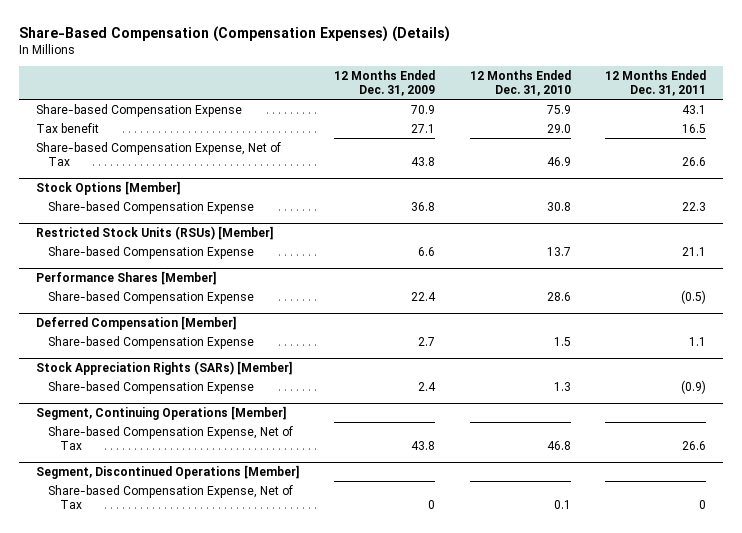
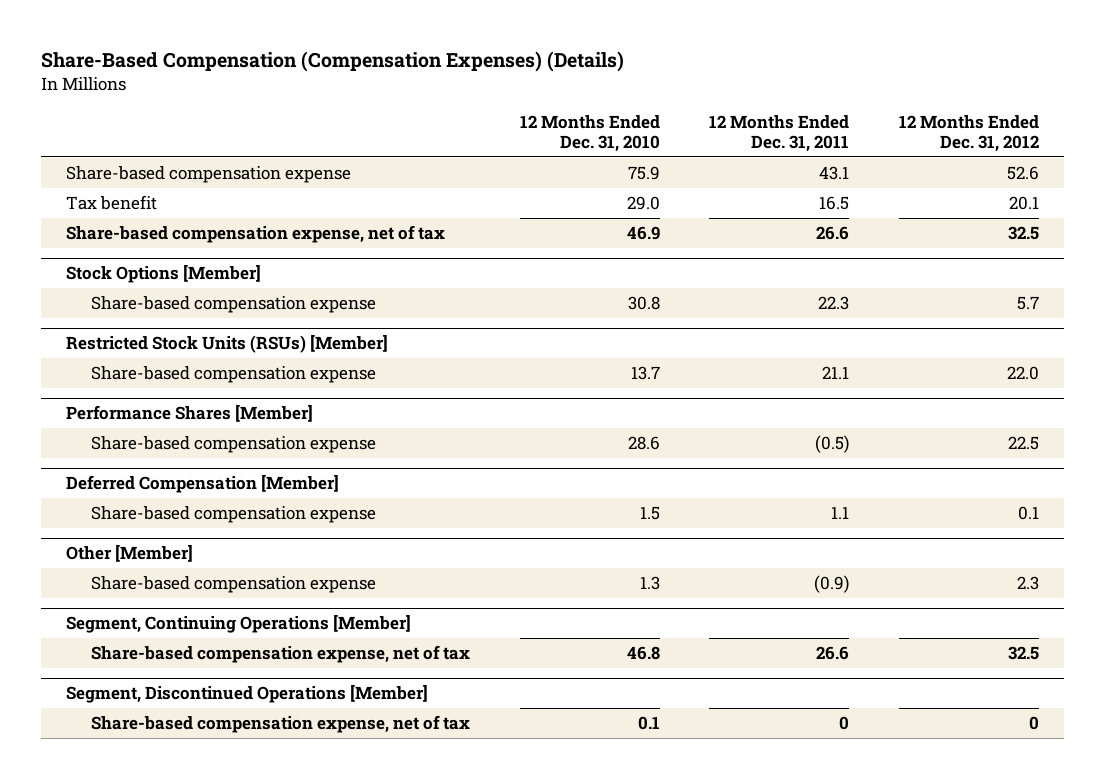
[334,69,436,97] 12 Months Ended Dec. 31, 2009 -> none
none -> [899,114,1040,152] 12 Months Ended Dec. 31, 2012
[36,103,243,117] Share-based Compensation Expense -> [65,166,351,184] Share-based compensation expense
[36,141,282,167] Share-based Compensation Expense, Net of Tax -> [65,225,445,244] Share-based compensation expense, net of tax
[47,200,254,214] Share-based Compensation Expense -> [91,296,377,314] Share-based compensation expense
[47,245,254,259] Share-based Compensation Expense -> [91,366,377,384] Share-based compensation expense
[47,290,254,304] Share-based Compensation Expense -> [91,436,377,454] Share-based compensation expense
[36,361,294,376] Stock Appreciation Rights (SARs) [Member] -> none
[47,335,254,349] Share-based Compensation Expense -> [91,506,377,524] Share-based compensation expense
none -> [65,544,193,563] Other [Member]
[47,380,254,394] Share-based Compensation Expense -> [91,576,377,594] Share-based compensation expense
[47,425,293,451] Share-based Compensation Expense, Net of Tax -> [91,645,471,664] Share-based compensation expense, net of tax
[47,484,293,510] Share-based Compensation Expense, Net of Tax -> [91,715,471,734] Share-based compensation expense, net of tax

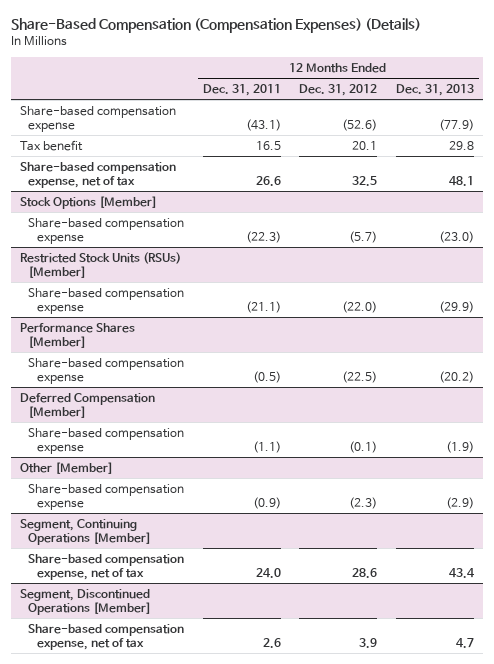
[519,114,660,152] 12 Months Ended Dec. 31, 2010 -> none
none -> [395,84,474,97] Dec. 31, 2013
[819,166,850,181] 43.1 -> [245,118,281,131] (43.1)
[1007,166,1040,181] 52.6 -> [342,118,378,131] (52.6)
[818,296,850,311] 22.3 -> [245,230,281,243] (22.3)
[1017,296,1040,311] 5.7 -> [349,230,378,243] (5.7)
[822,366,850,380] 21.1 -> [245,300,281,313] (21.1)
[1007,366,1040,381] 22.0 -> [342,300,378,313] (22.0)
[1008,436,1040,451] 22.5 -> [342,370,378,383] (22.5)
[831,506,850,520] 1.1 -> [252,440,281,453] (1.1)
[1018,506,1040,521] 0.1 -> [349,440,378,453] (0.1)
[1017,576,1040,591] 2.3 -> [349,496,378,509] (2.3)
[816,646,850,661] 26.6 -> [255,567,281,578] 24.0
[1008,646,1040,661] 32.5 -> [352,567,378,578] 28.6
[839,716,850,731] 0 -> [262,637,281,648] 2.6
[1029,716,1040,731] 0 -> [359,637,378,648] 3.9

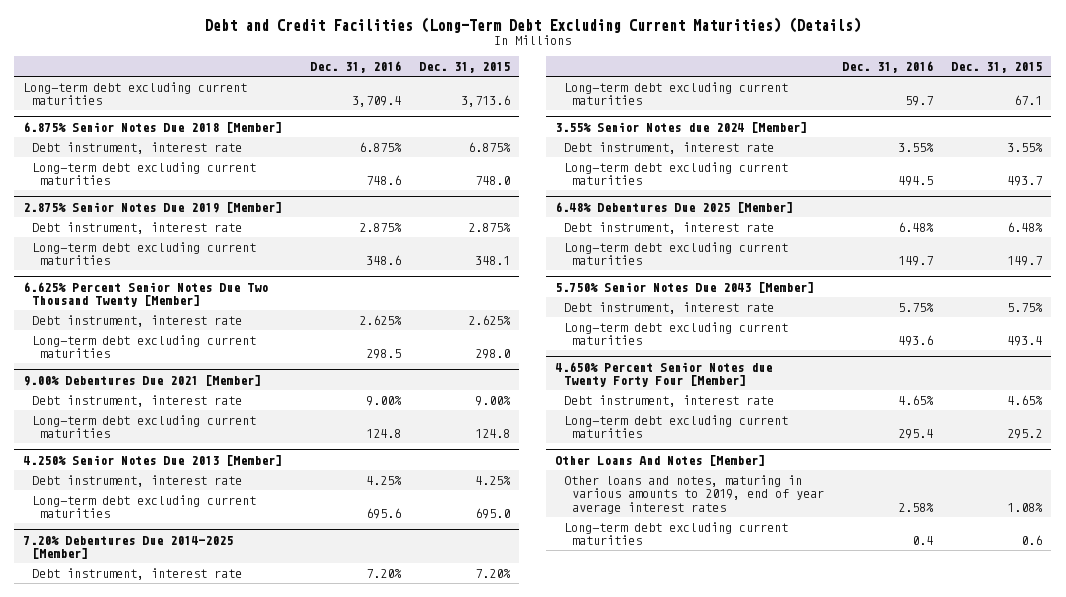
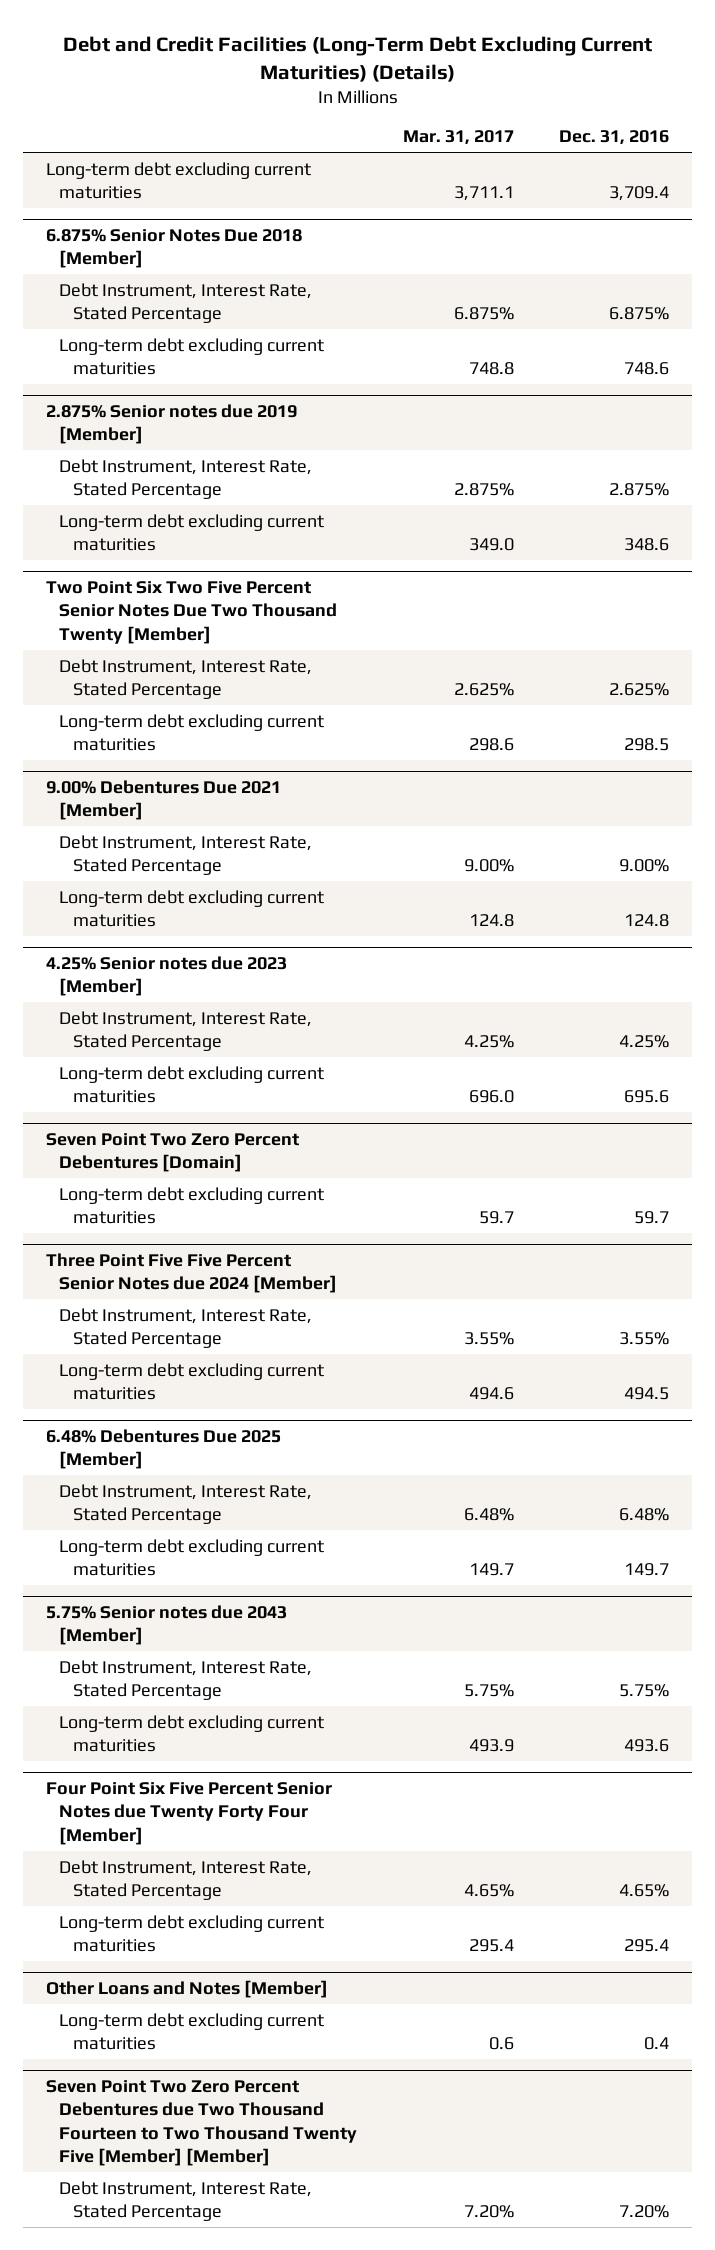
[419,62,511,74] Dec. 31, 2015 -> none
none -> [402,130,514,146] Mar. 31, 2017
[31,141,242,154] Debt instrument, interest rate -> [59,282,313,323] Debt Instrument, Interest Rate, Stated Percentage
[23,201,283,213] 2.875% Senior Notes Due 2019 [Member] -> [46,404,298,445] 2.875% Senior notes due 2019 [Member]
[31,221,242,234] Debt instrument, interest rate -> [59,458,313,499] Debt Instrument, Interest Rate, Stated Percentage
[23,281,269,308] 6.625% Percent Senior Notes Due Two Thousand Twenty [Member] -> [46,581,338,644] Two Point Six Two Five Percent Senior Notes Due Two Thousand Twenty [Member]
[31,314,242,327] Debt instrument, interest rate -> [59,658,313,699] Debt Instrument, Interest Rate, Stated Percentage
[31,394,242,407] Debt instrument, interest rate -> [59,834,313,875] Debt Instrument, Interest Rate, Stated Percentage
[23,454,283,466] 4.250% Senior Notes Due 2013 [Member] -> [46,956,288,997] 4.25% Senior notes due 2023 [Member]
[31,474,242,487] Debt instrument, interest rate -> [59,1010,313,1051] Debt Instrument, Interest Rate, Stated Percentage
[23,535,234,560] 7.20% Debentures Due 2014-2025 [Member] -> none
[31,567,242,580] Debt instrument, interest rate -> none
none -> [46,1133,300,1173] Seven Point Two Zero Percent Debentures [Domain]
[555,121,808,133] 3.55% Senior Notes due 2024 [Member] -> [46,1253,338,1294] Three Point Five Five Percent Senior Notes due 2024 [Member]
[563,141,774,154] Debt instrument, interest rate -> [59,1307,313,1348] Debt Instrument, Interest Rate, Stated Percentage
[563,221,774,234] Debt instrument, interest rate -> [59,1483,313,1524] Debt Instrument, Interest Rate, Stated Percentage
[555,281,815,293] 5.750% Senior Notes Due 2043 [Member] -> [46,1605,288,1646] 5.75% Senior notes due 2043 [Member]
[563,301,774,314] Debt instrument, interest rate -> [59,1659,313,1700] Debt Instrument, Interest Rate, Stated Percentage
[555,361,773,388] 4.650% Percent Senior Notes due Twenty Forty Four [Member] -> [46,1782,333,1845] Four Point Six Five Percent Senior Notes due Twenty Forty Four [Member]
[563,394,774,407] Debt instrument, interest rate -> [59,1859,313,1900] Debt Instrument, Interest Rate, Stated Percentage
[563,474,825,514] Other loans and notes, maturing in various amounts to 2019, end of year average interest rates -> none
[555,454,766,466] Other Loans And Notes [Member] -> [46,1980,329,1999] Other Loans and Notes [Member]
none -> [46,2080,358,2166] Seven Point Two Zero Percent Debentures due Two Thousand Fourteen to Two Thousand Twenty Five [Member] [Member]
none -> [59,2180,313,2221] Debt Instrument, Interest Rate, Stated Percentage

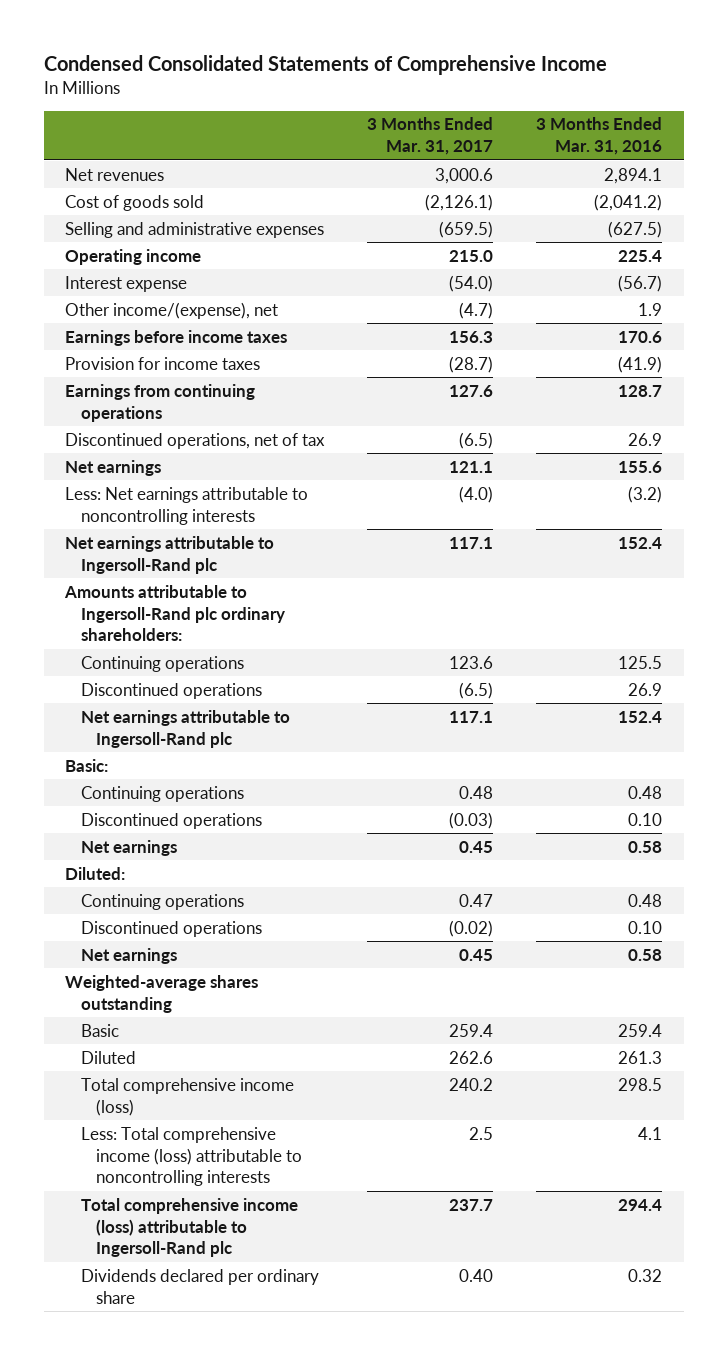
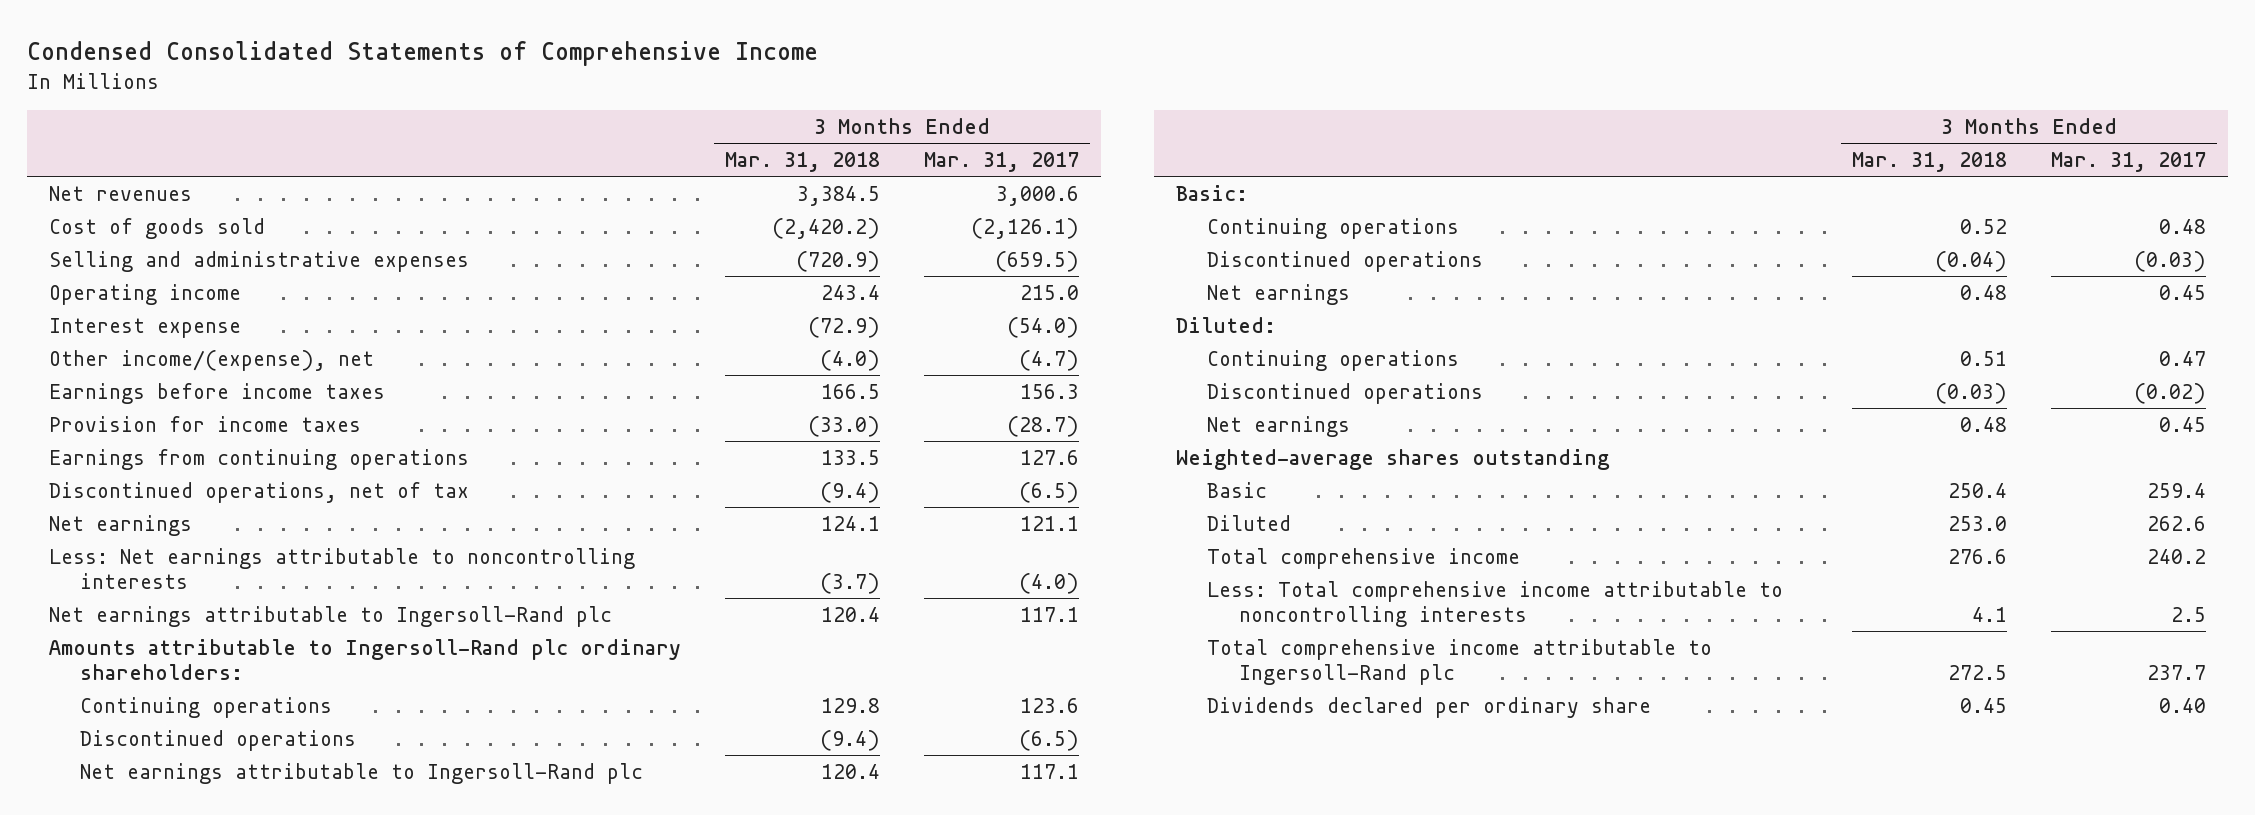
[536,117,663,156] 3 Months Ended Mar. 31, 2016 -> none
none -> [725,151,881,172] Mar. 31, 2018
[80,1077,294,1116] Total comprehensive income (loss) -> [1207,547,1521,569] Total comprehensive income
[80,1126,302,1187] Less: Total comprehensive income (loss) attributable to noncontrolling interests -> [1207,580,1784,628] Less: Total comprehensive income attributable to noncontrolling interests
[80,1197,298,1258] Total comprehensive income (loss) attributable to Ingersoll-Rand plc -> [1207,638,1713,686] Total comprehensive income attributable to Ingersoll-Rand plc

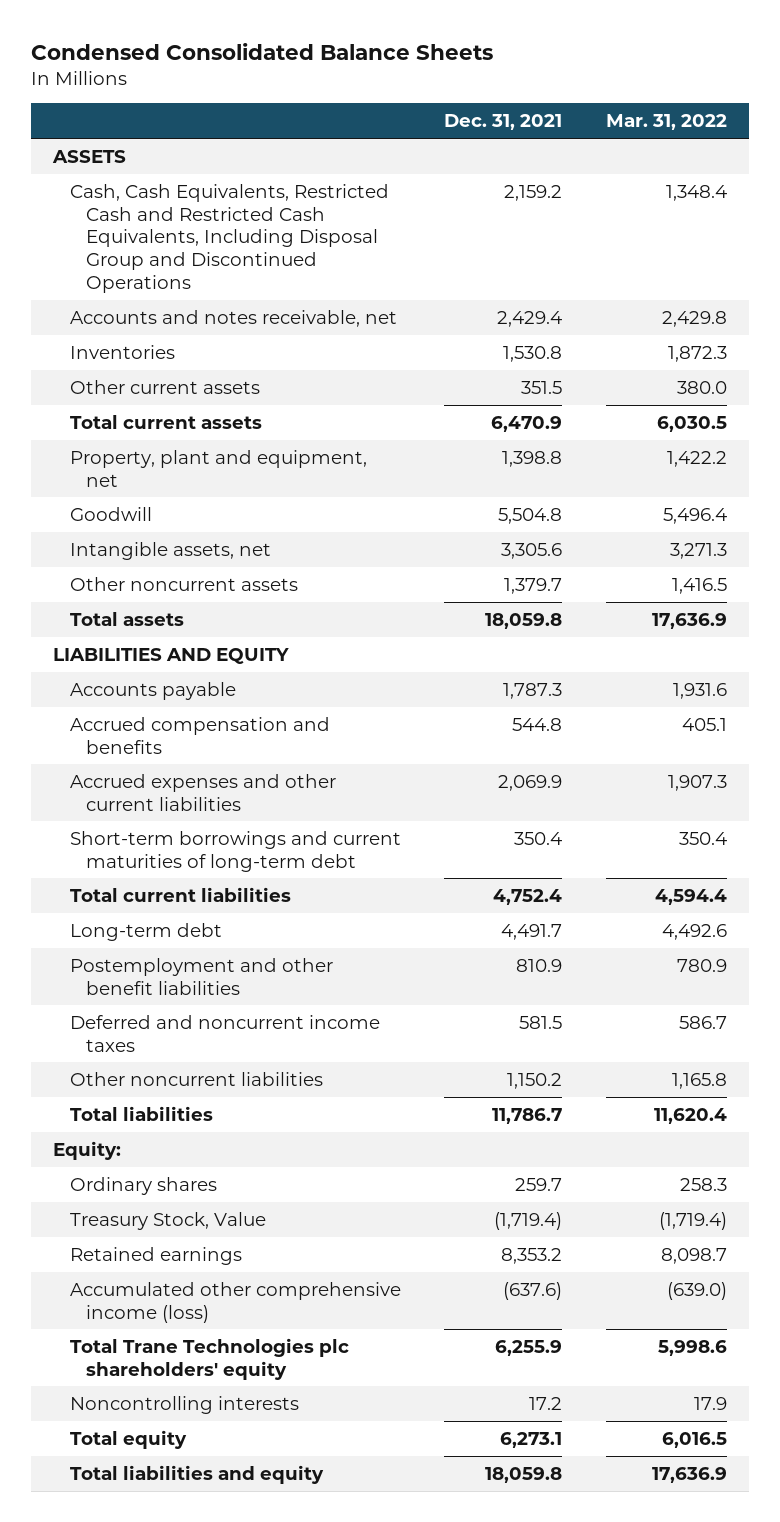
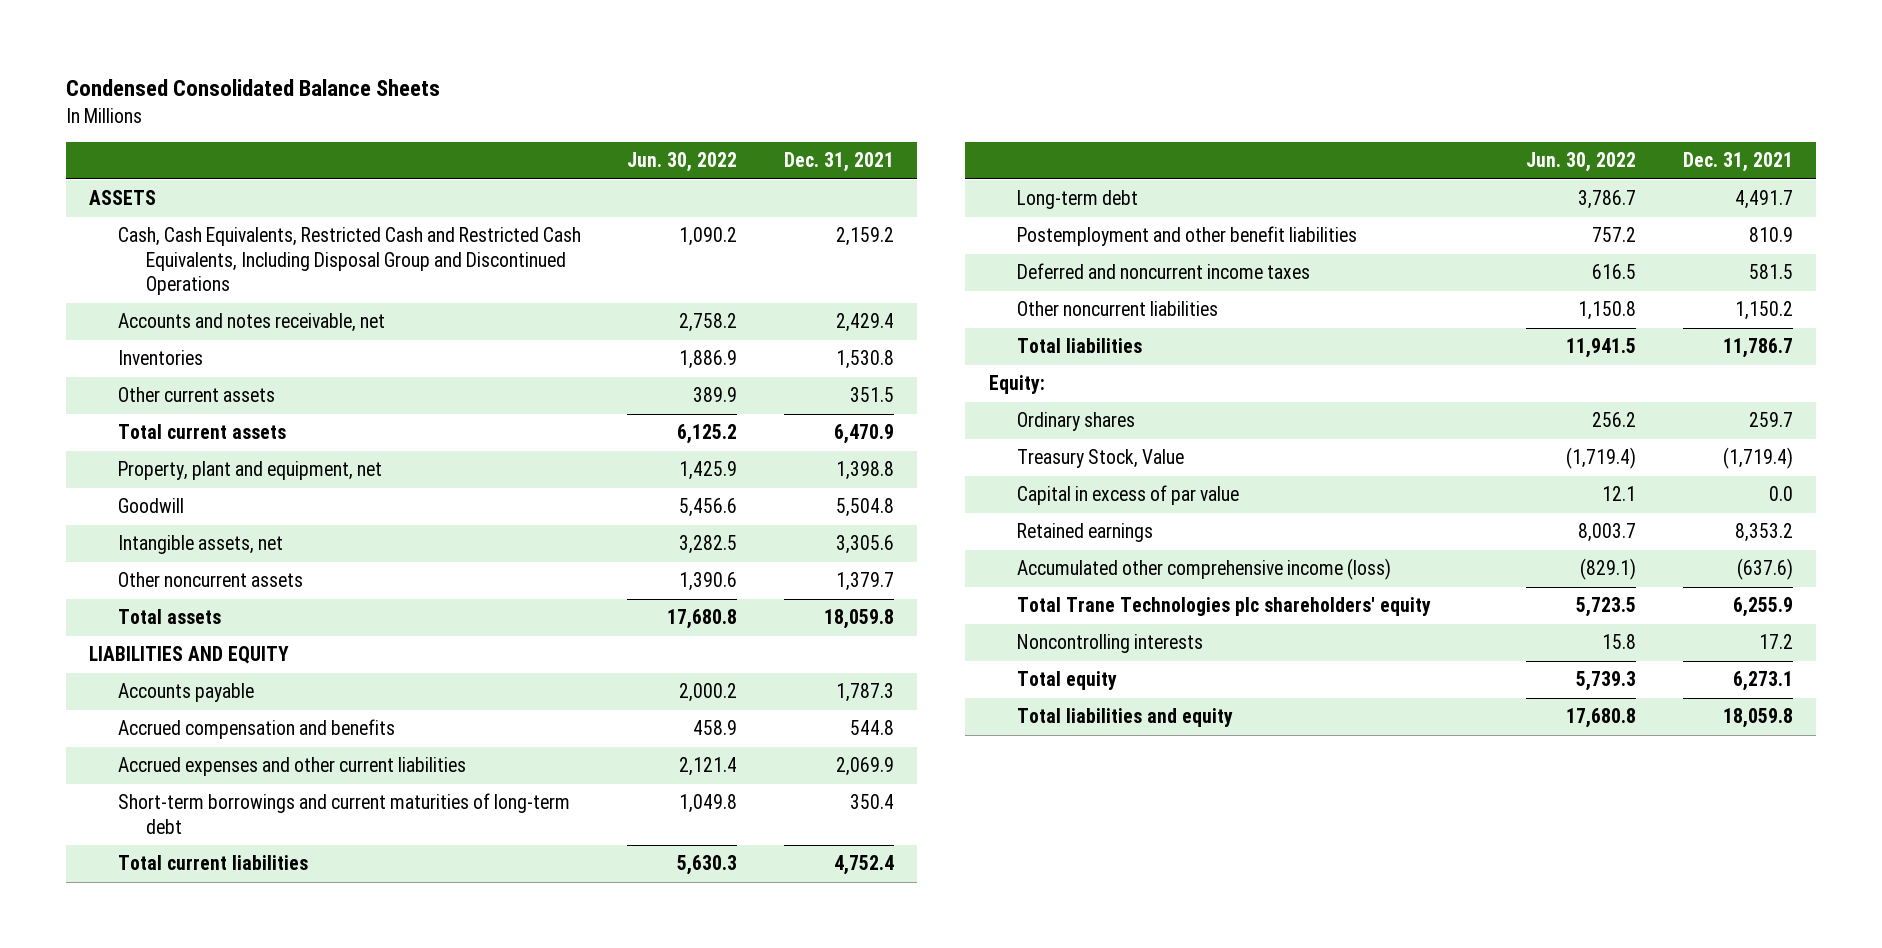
[606,114,728,131] Mar. 31, 2022 -> none
none -> [627,152,738,173] Jun. 30, 2022
none -> [1016,485,1239,506] Capital in excess of par value

